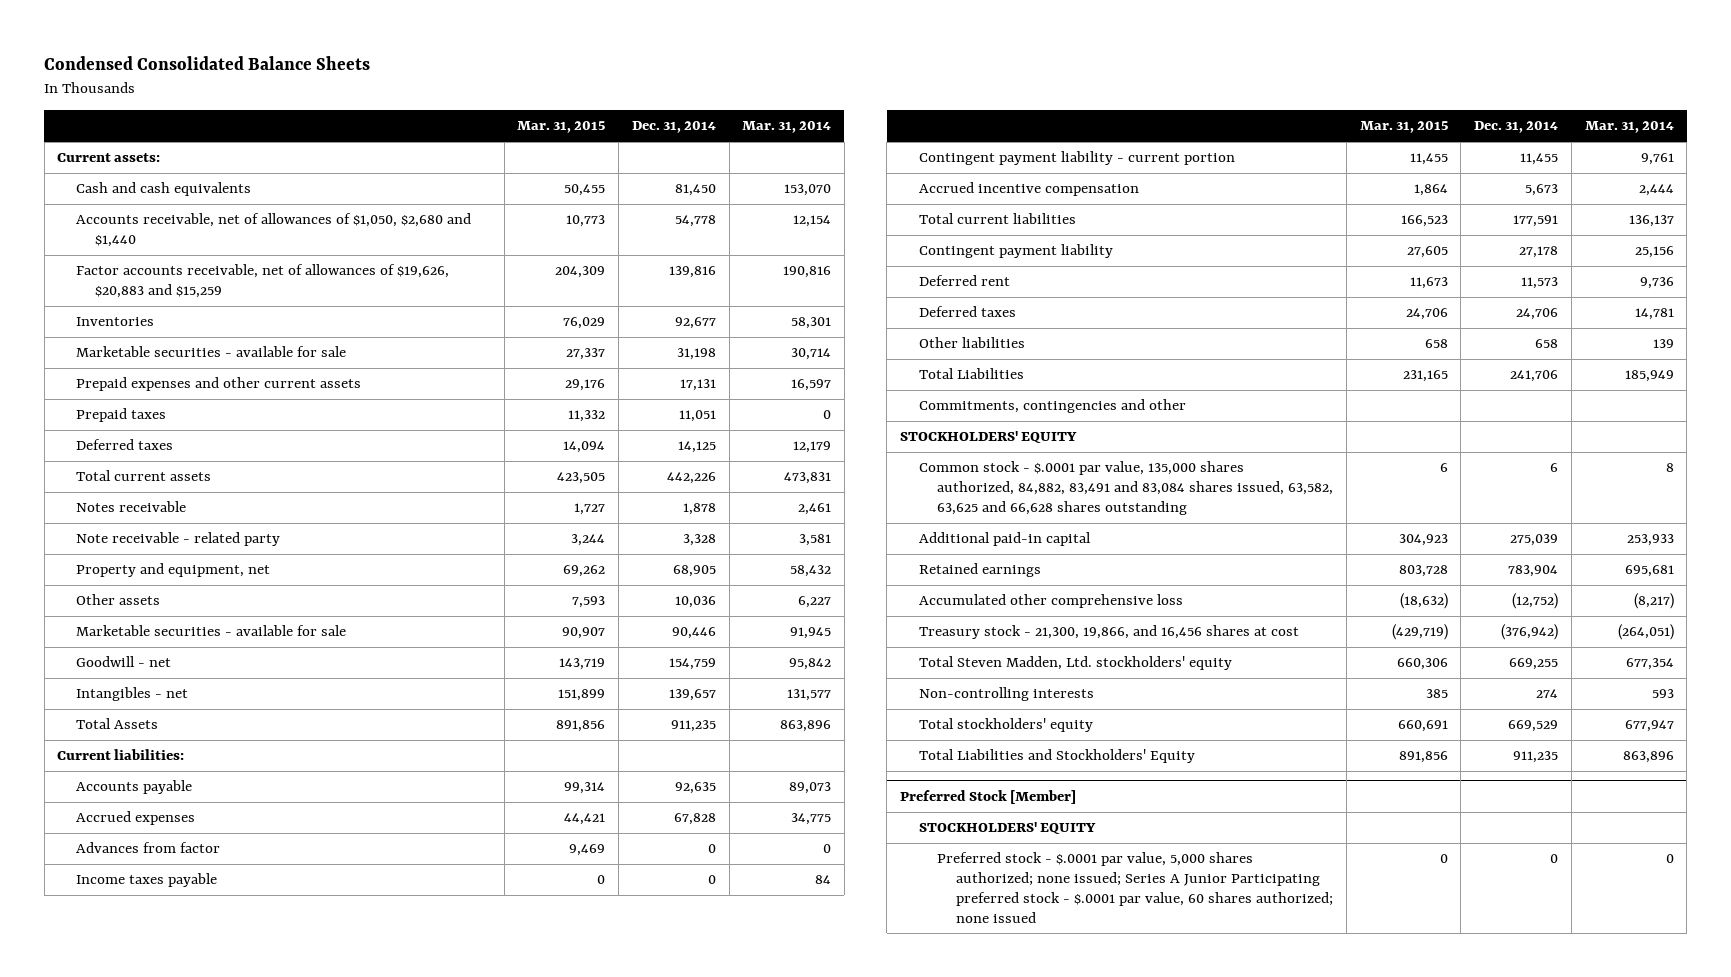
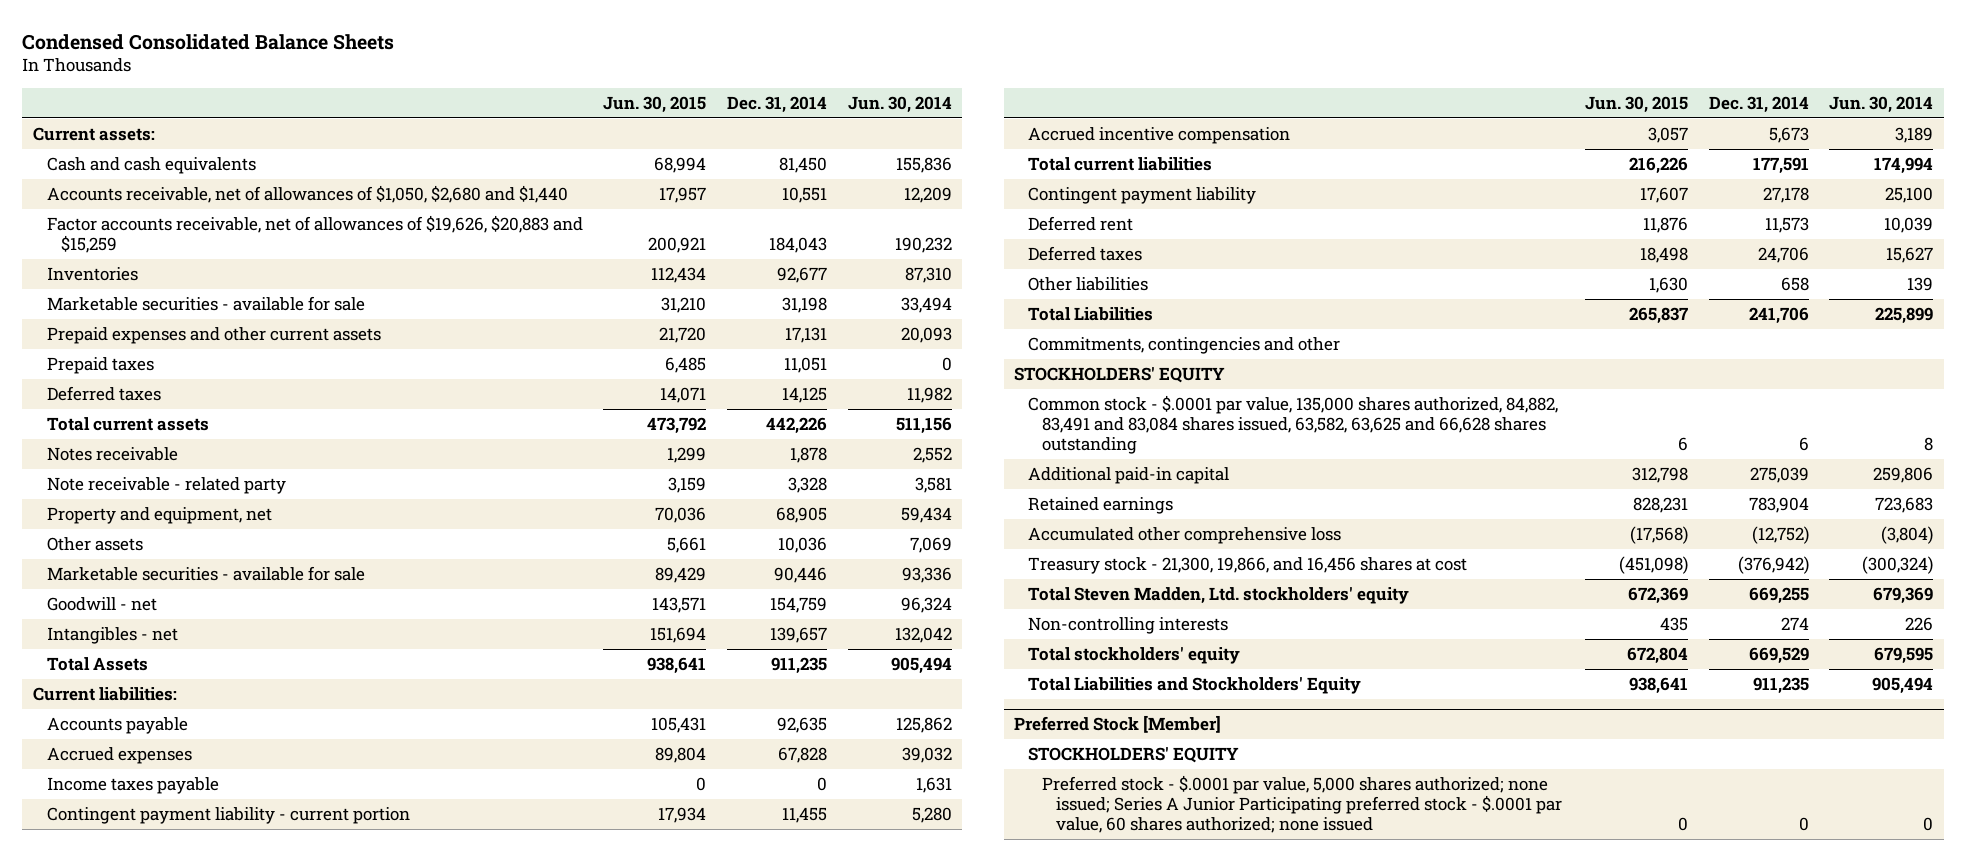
[517,121,606,134] Mar. 31, 2015 -> none
[742,121,832,134] Mar. 31, 2014 -> none
none -> [603,96,707,114] Jun. 30, 2015
none -> [847,96,952,114] Jun. 30, 2014
[674,215,716,228] 54,778 -> [782,187,828,204] 10,551
[668,266,716,279] 139,816 -> [769,237,828,254] 184,043
[76,842,221,854] Advances from factor -> none

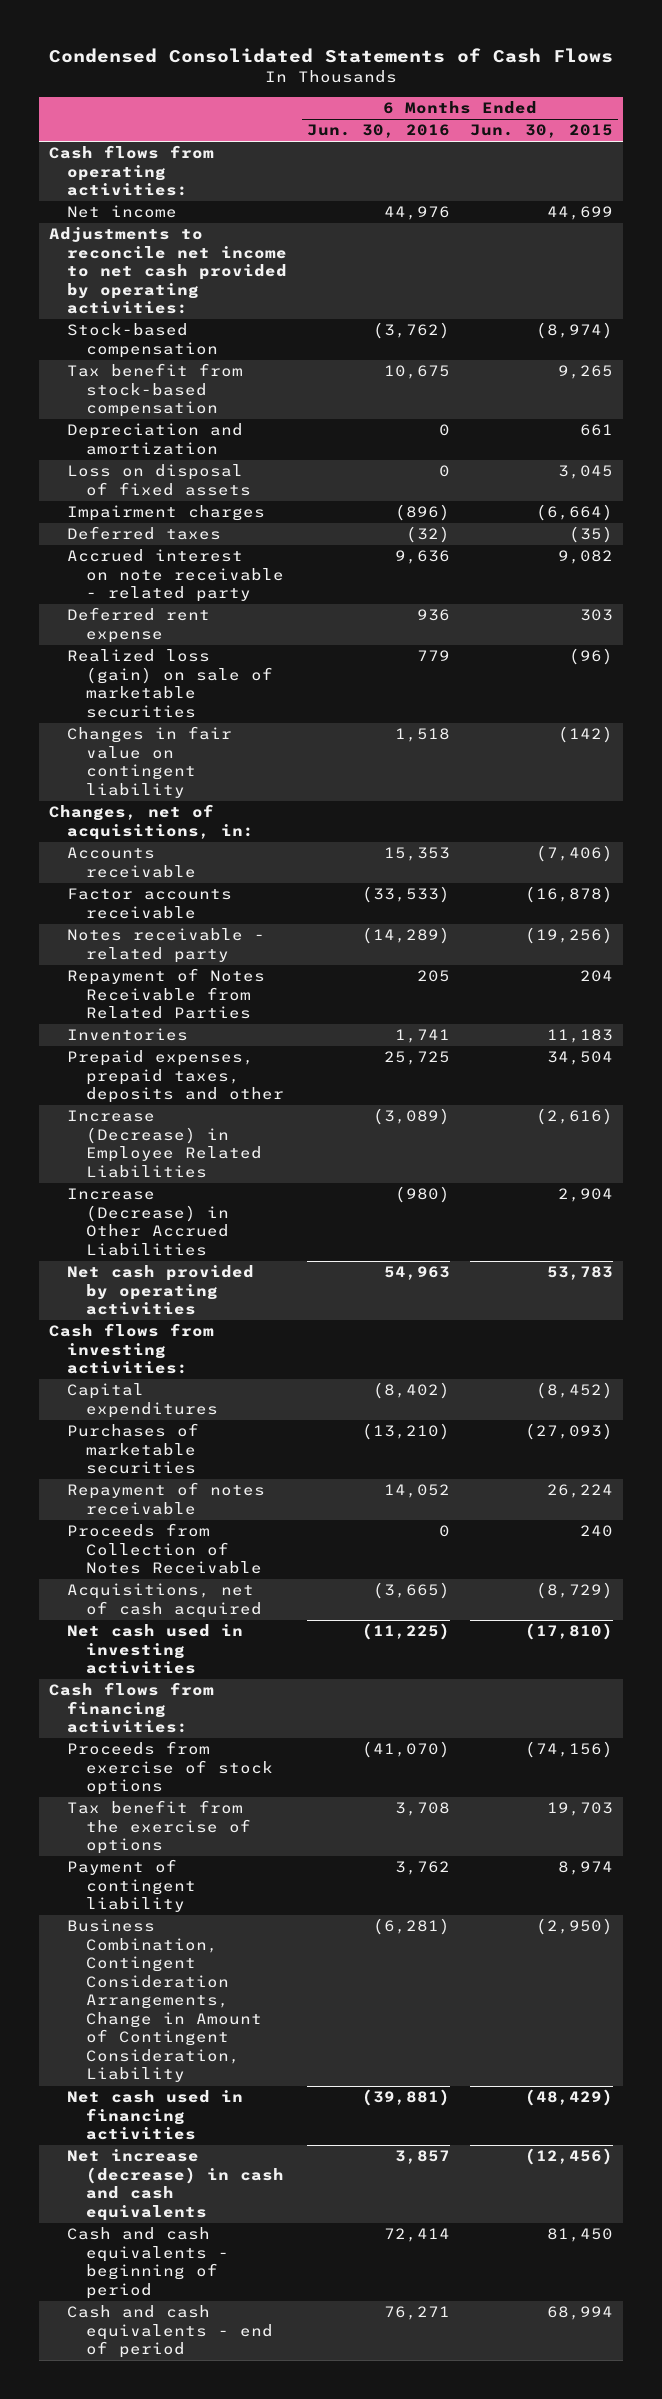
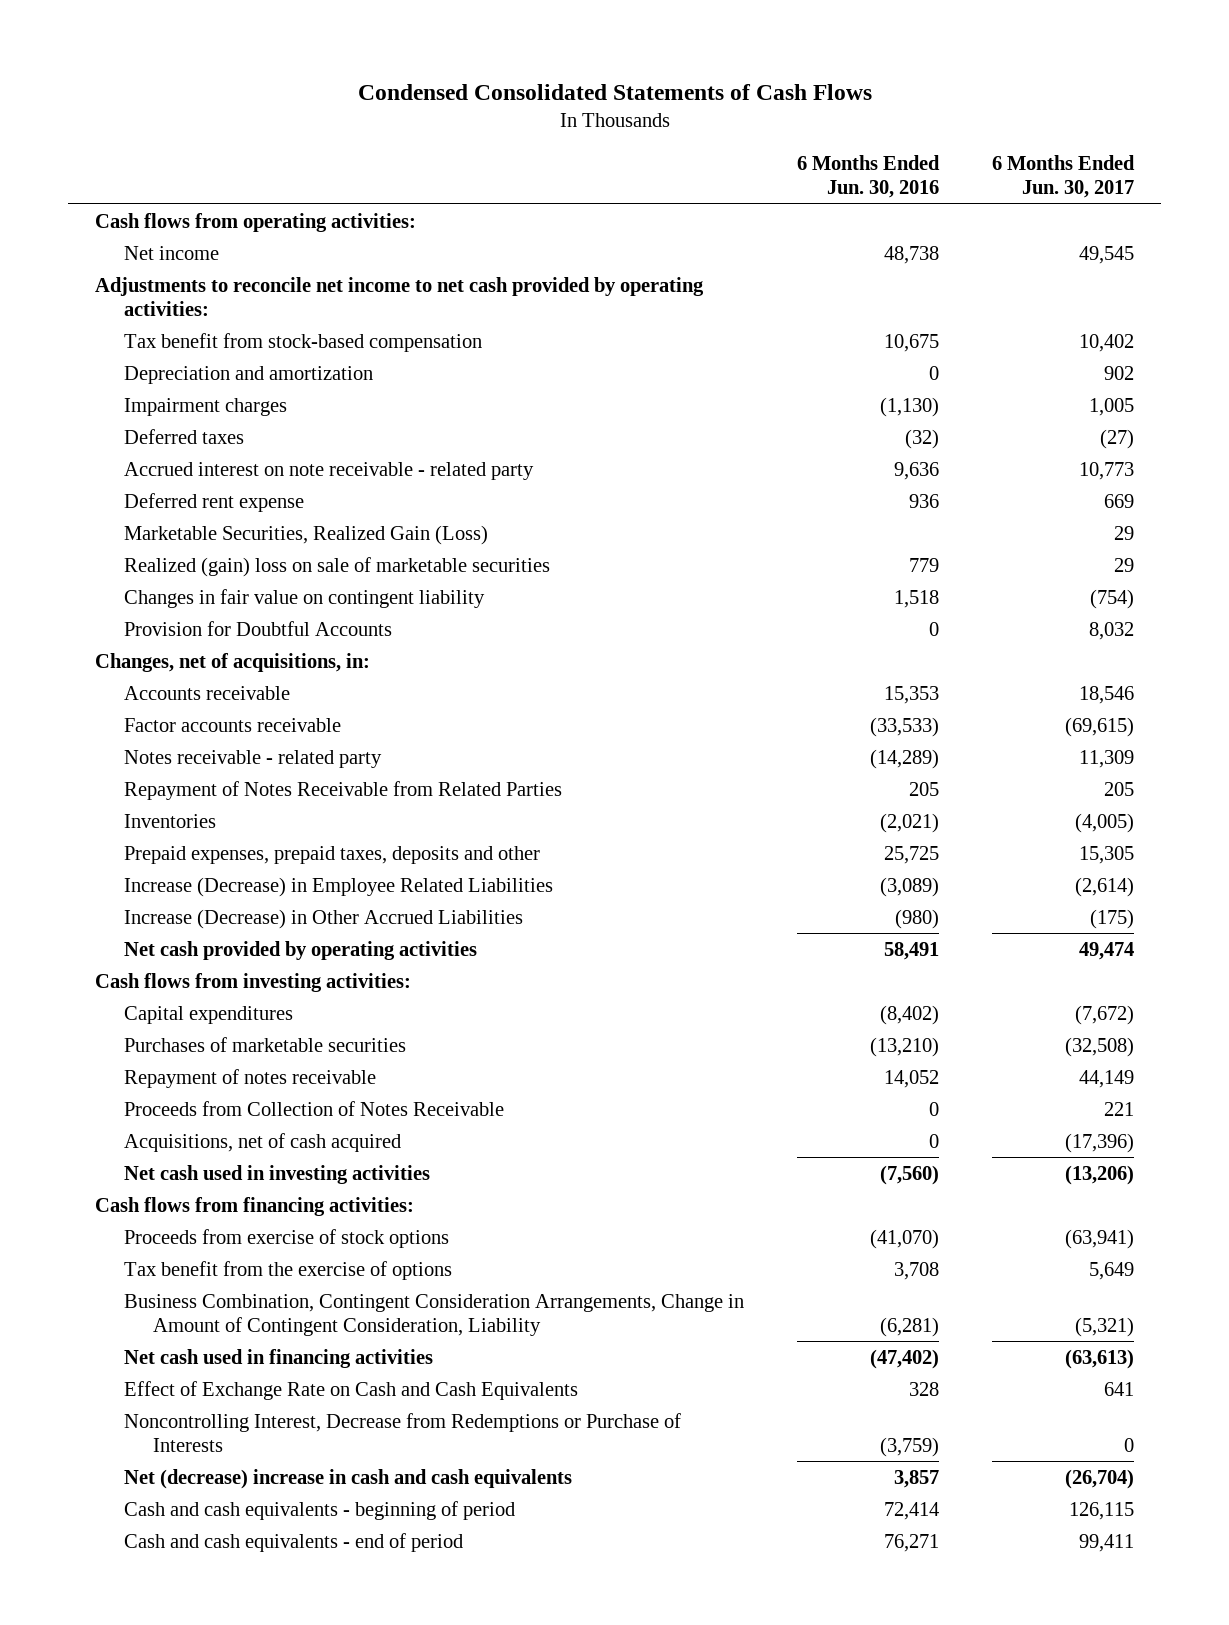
[470,124,614,139] Jun. 30, 2015 -> none
none -> [992,155,1136,199] 6 Months Ended Jun. 30, 2017
[384,206,451,221] 44,976 -> [884,245,940,264] 48,738
[67,323,218,358] Stock-based compensation -> none
[67,464,251,496] Loss on disposal of fixed assets -> none
[395,504,451,522] (896) -> [880,396,940,417] (1,130)
none -> [123,524,488,545] Marketable Securities, Realized Gain (Loss)
[67,649,273,718] Realized loss (gain) on sale of marketable securities -> [123,556,550,577] Realized (gain) loss on sale of marketable securities
none -> [123,620,392,636] Provision for Doubtful Accounts
[395,1029,451,1044] 1,741 -> [880,812,940,833] (2,021)
[384,1266,451,1281] 54,963 -> [884,941,940,960] 58,491
[373,1582,451,1600] (3,665) -> [929,1133,940,1148] 0
[362,1623,451,1641] (11,225) -> [880,1164,940,1185] (7,560)
[67,1859,196,1913] Payment of contingent liability -> none
[362,2089,451,2107] (39,881) -> [870,1348,940,1369] (47,402)
none -> [123,1380,578,1400] Effect of Exchange Rate on Cash and Cash Equivalents
none -> [123,1412,681,1452] Noncontrolling Interest, Decrease from Redemptions or Purchase of Interests
[67,2149,284,2221] Net increase (decrease) in cash and cash equivalents -> [123,1468,572,1489] Net (decrease) increase in cash and cash equivalents

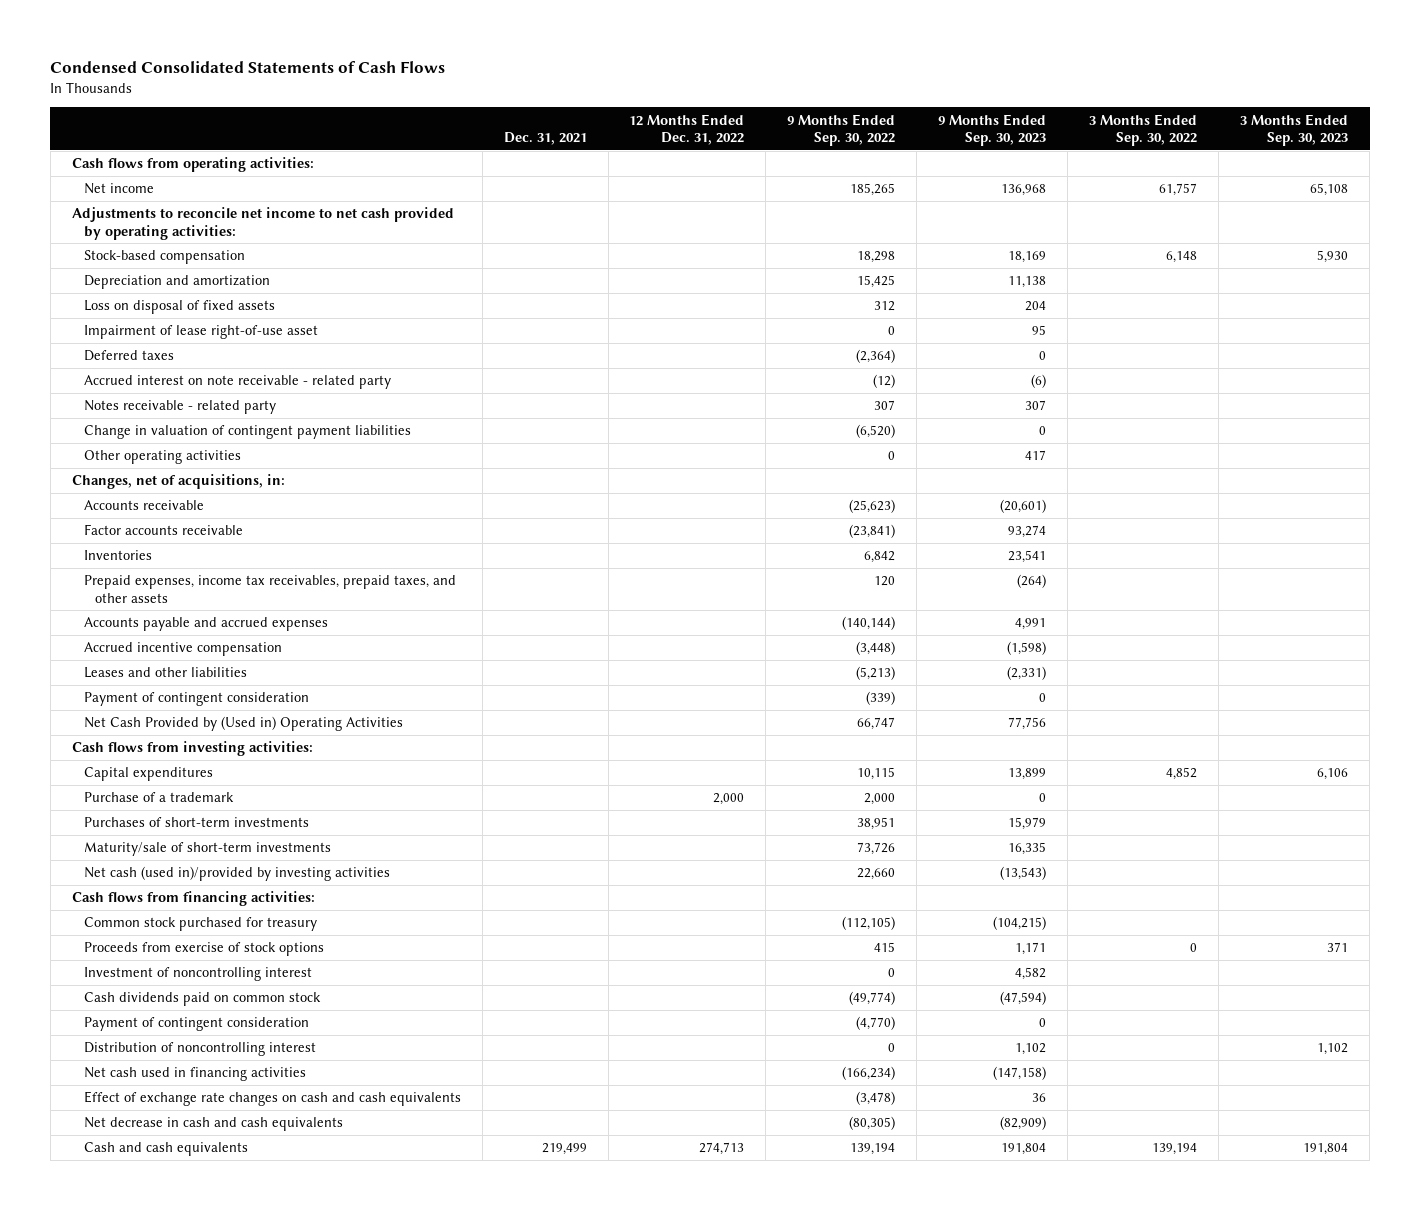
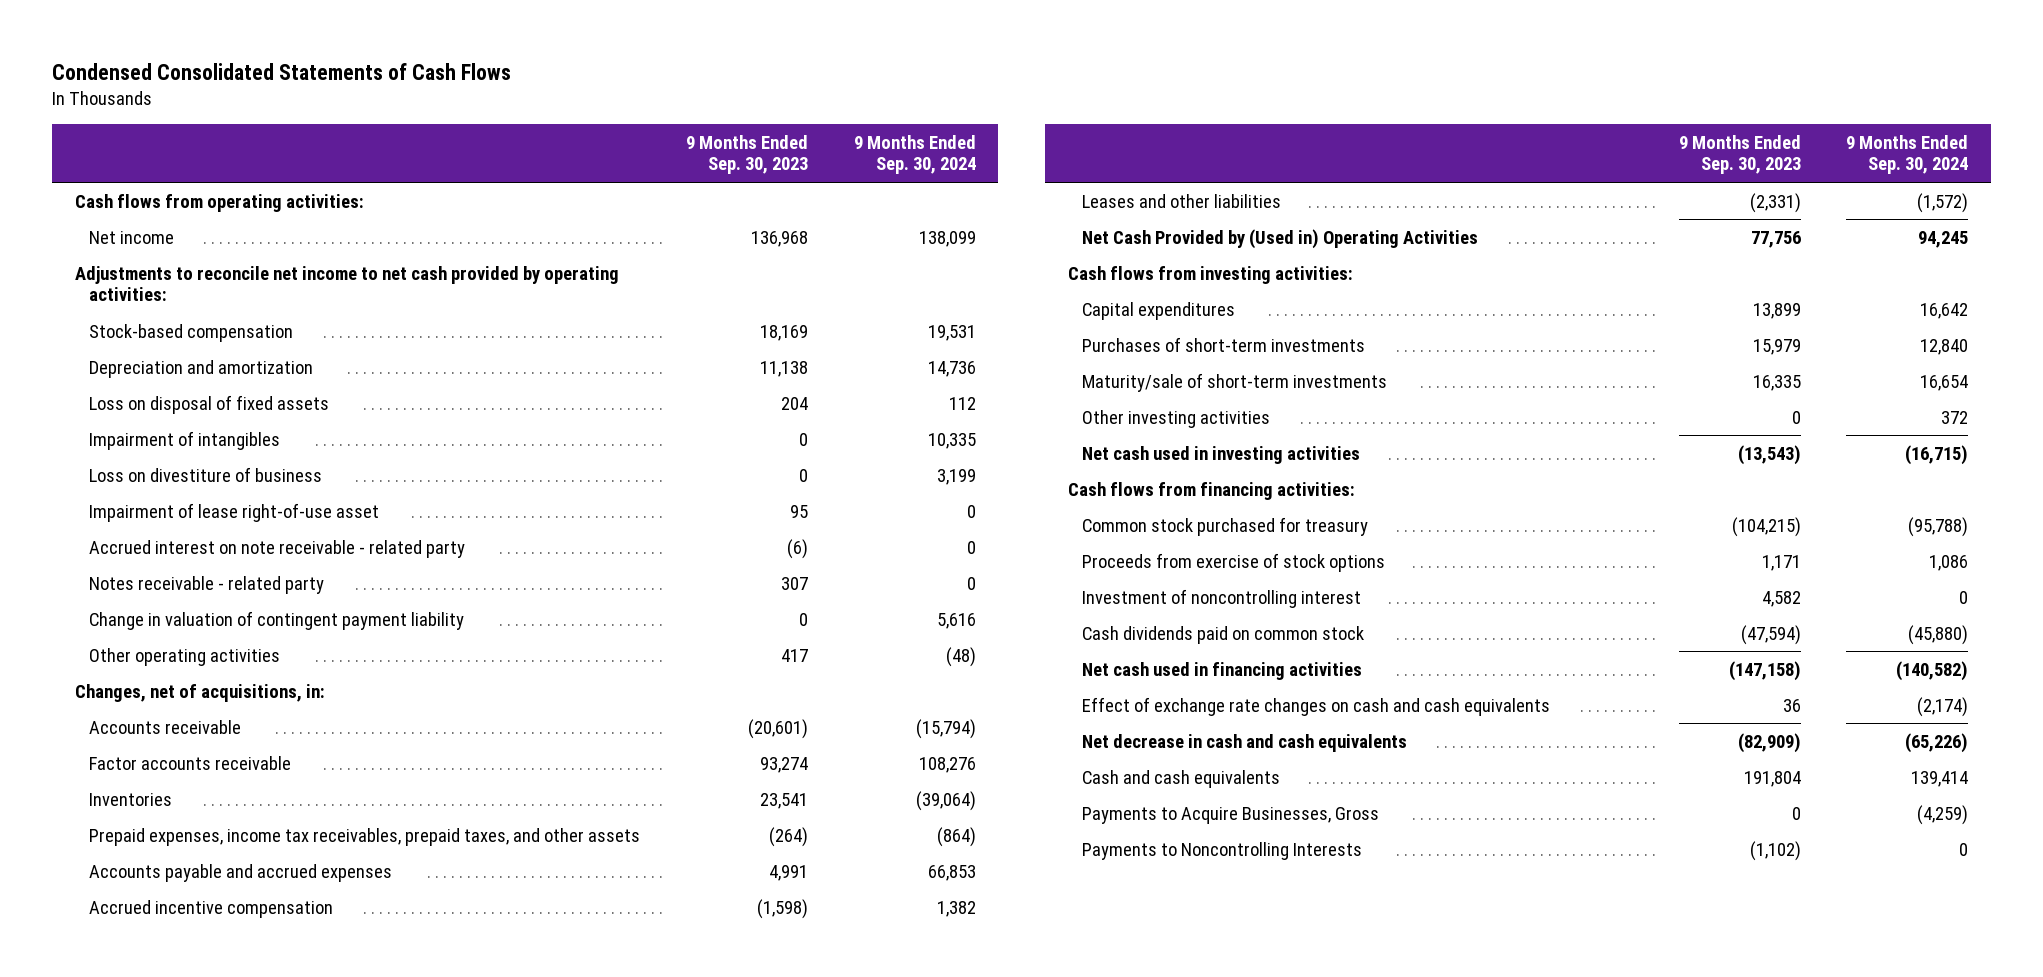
[503,131,587,145] Dec. 31, 2021 -> none
[629,113,745,145] 12 Months Ended Dec. 31, 2022 -> none
[787,113,896,146] 9 Months Ended Sep. 30, 2022 -> none
[1089,113,1198,146] 3 Months Ended Sep. 30, 2022 -> none
[1240,113,1349,146] 3 Months Ended Sep. 30, 2023 -> none
none -> [853,134,976,175] 9 Months Ended Sep. 30, 2024
none -> [89,430,281,450] Impairment of intangibles
none -> [89,466,323,482] Loss on divestiture of business
[83,350,174,362] Deferred taxes -> none
[83,425,411,440] Change in valuation of contingent payment liabilities -> [89,610,465,630] Change in valuation of contingent payment liability
[83,692,309,707] Payment of contingent consideration -> none
[83,792,234,803] Purchase of a trademark -> none
none -> [1082,409,1271,428] Other investing activities
[83,866,390,882] Net cash (used in)/provided by investing activities -> [1082,445,1361,464] Net cash used in investing activities
[83,1017,309,1032] Payment of contingent consideration -> none
[83,1042,316,1057] Distribution of noncontrolling interest -> none
none -> [1082,806,1380,824] Payments to Acquire Businesses, Gross
none -> [1082,841,1363,860] Payments to Noncontrolling Interests

